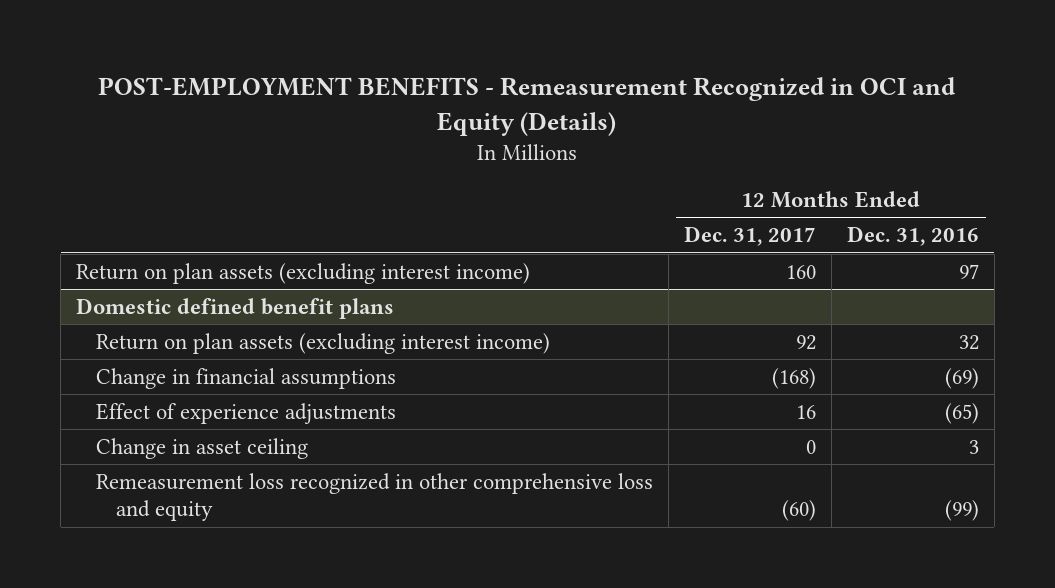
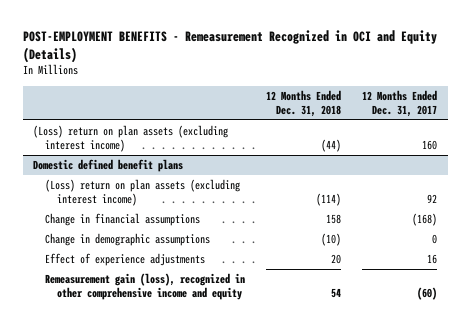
[846,226,979,247] Dec. 31, 2016 -> none
none -> [266,89,342,118] 12 Months Ended Dec. 31, 2018
[76,262,531,284] Return on plan assets (excluding interest income) -> [33,124,229,152] (Loss) return on plan assets (excluding interest income)
[96,332,551,354] Return on plan assets (excluding interest income) -> [45,178,241,206] (Loss) return on plan assets (excluding interest income)
none -> [45,232,211,246] Change in demographic assumptions
[96,437,309,459] Change in asset ceiling -> none
[96,472,654,522] Remeasurement loss recognized in other comprehensive loss and equity -> [45,272,246,300] Remeasurement gain (loss), recognized in other comprehensive income and equity

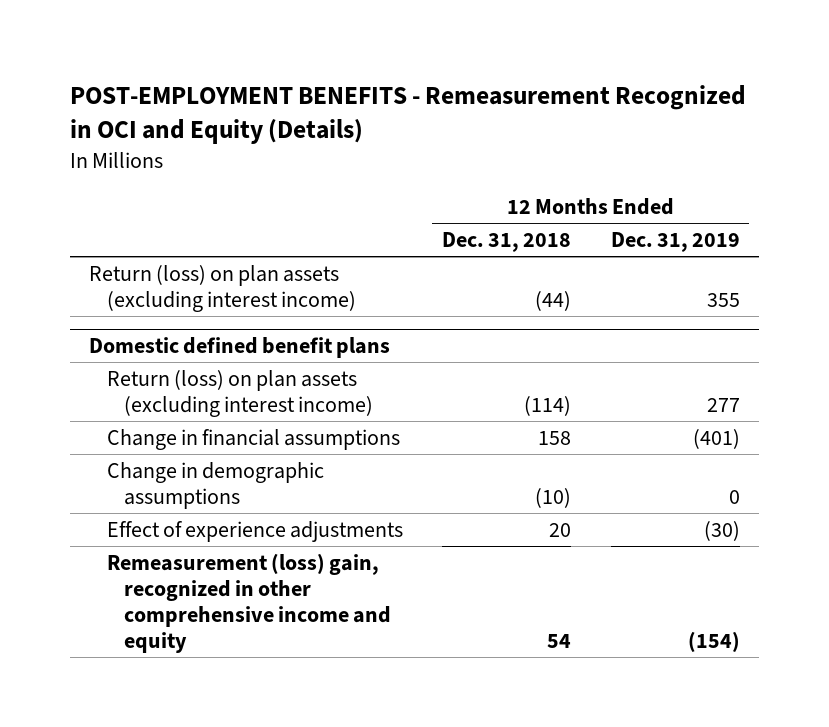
[362,89,438,118] 12 Months Ended Dec. 31, 2017 -> none
none -> [610,231,740,252] Dec. 31, 2019
[33,124,229,152] (Loss) return on plan assets (excluding interest income) -> [89,264,356,312] Return (loss) on plan assets (excluding interest income)
[45,178,241,206] (Loss) return on plan assets (excluding interest income) -> [106,369,374,417] Return (loss) on plan assets (excluding interest income)
[45,272,246,300] Remeasurement gain (loss), recognized in other comprehensive income and equity -> [106,552,392,654] Remeasurement (loss) gain, recognized in other comprehensive income and equity

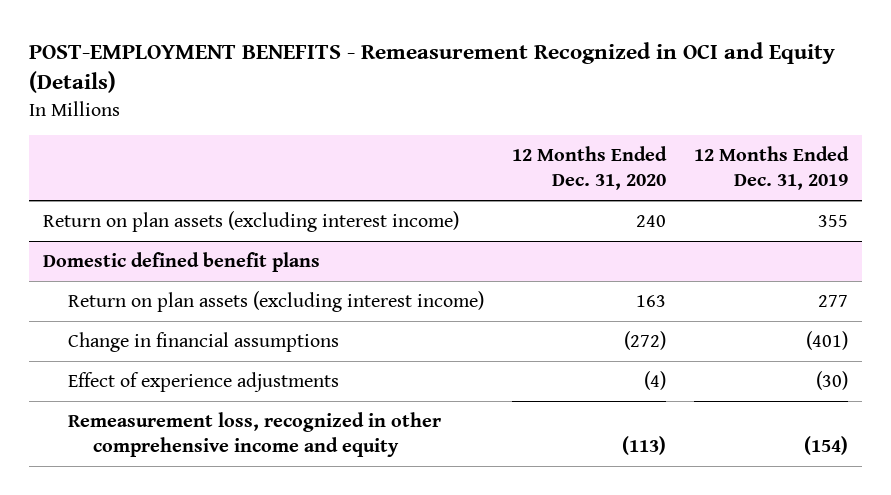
[442,231,572,252] Dec. 31, 2018 -> none
none -> [512,146,668,191] 12 Months Ended Dec. 31, 2020
[89,264,356,312] Return (loss) on plan assets (excluding interest income) -> [42,211,459,233] Return on plan assets (excluding interest income)
[106,369,374,417] Return (loss) on plan assets (excluding interest income) -> [67,291,484,313] Return on plan assets (excluding interest income)
[106,461,324,509] Change in demographic assumptions -> none
[106,552,392,654] Remeasurement (loss) gain, recognized in other comprehensive income and equity -> [67,412,441,457] Remeasurement loss, recognized in other comprehensive income and equity

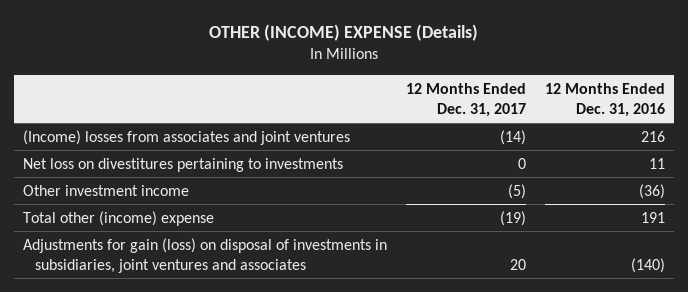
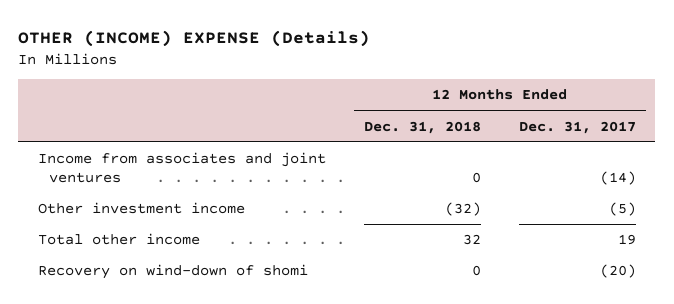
[544,82,665,117] 12 Months Ended Dec. 31, 2016 -> none
none -> [363,120,481,134] Dec. 31, 2018
[23,157,344,172] Net loss on divestitures pertaining to investments -> none
[23,129,351,145] (Income) losses from associates and joint ventures -> [37,152,326,184] Income from associates and joint ventures
[23,237,388,273] Adjustments for gain (loss) on disposal of investments in subsidiaries, joint ventures and associates -> none
[23,210,215,226] Total other (income) expense -> [37,233,200,246] Total other income
[499,210,526,226] (19) -> [618,234,637,246] 19
none -> [37,264,308,280] Recovery on wind-down of shomi

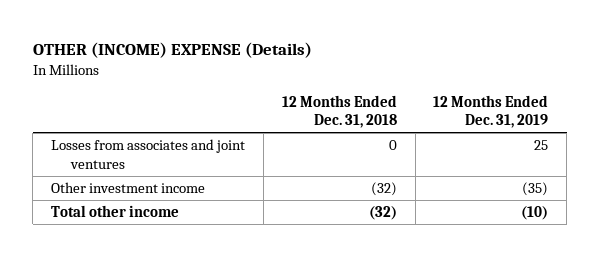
[519,120,637,134] Dec. 31, 2017 -> none
none -> [433,94,549,129] 12 Months Ended Dec. 31, 2019
[37,152,326,184] Income from associates and joint ventures -> [51,139,246,169] Losses from associates and joint ventures
[37,264,308,280] Recovery on wind-down of shomi -> none
[462,234,481,246] 32 -> [368,206,397,221] (32)

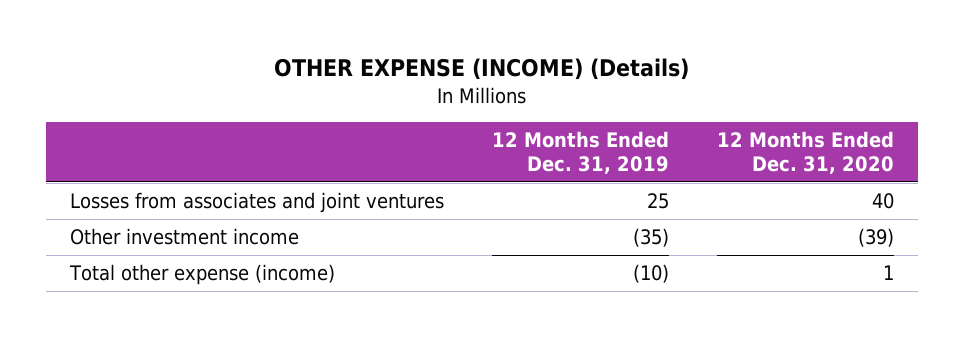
[32,42,312,59] OTHER (INCOME) EXPENSE (Details) -> [273,58,689,81] OTHER EXPENSE (INCOME) (Details)
[281,94,397,129] 12 Months Ended Dec. 31, 2018 -> none
none -> [716,131,894,175] 12 Months Ended Dec. 31, 2020
[51,205,180,218] Total other income -> [68,264,335,286] Total other expense (income)

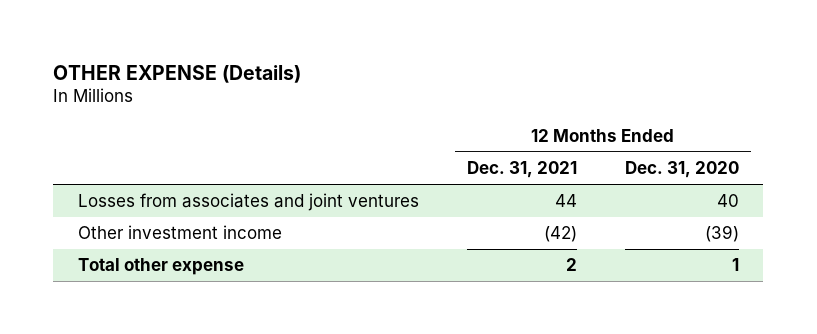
[273,58,689,81] OTHER EXPENSE (INCOME) (Details) -> [53,64,302,83] OTHER EXPENSE (Details)
[491,131,669,175] 12 Months Ended Dec. 31, 2019 -> none
none -> [466,161,577,179] Dec. 31, 2021
[68,264,335,286] Total other expense (income) -> [77,258,244,276] Total other expense

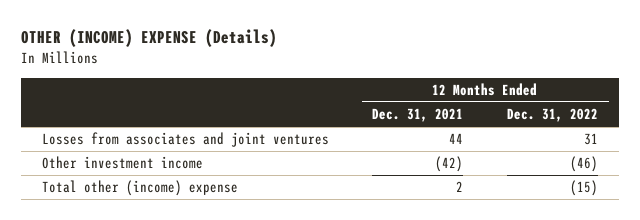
[53,64,302,83] OTHER EXPENSE (Details) -> [20,29,277,48] OTHER (INCOME) EXPENSE (Details)
[625,161,740,179] Dec. 31, 2020 -> none
none -> [506,108,598,123] Dec. 31, 2022
[77,258,244,276] Total other expense -> [42,180,239,197] Total other (income) expense

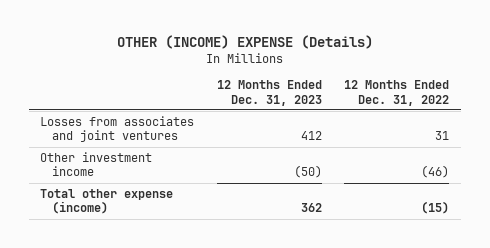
[372,108,464,123] Dec. 31, 2021 -> none
none -> [216,80,322,106] 12 Months Ended Dec. 31, 2023
[42,180,239,197] Total other (income) expense -> [40,188,174,215] Total other expense (income)

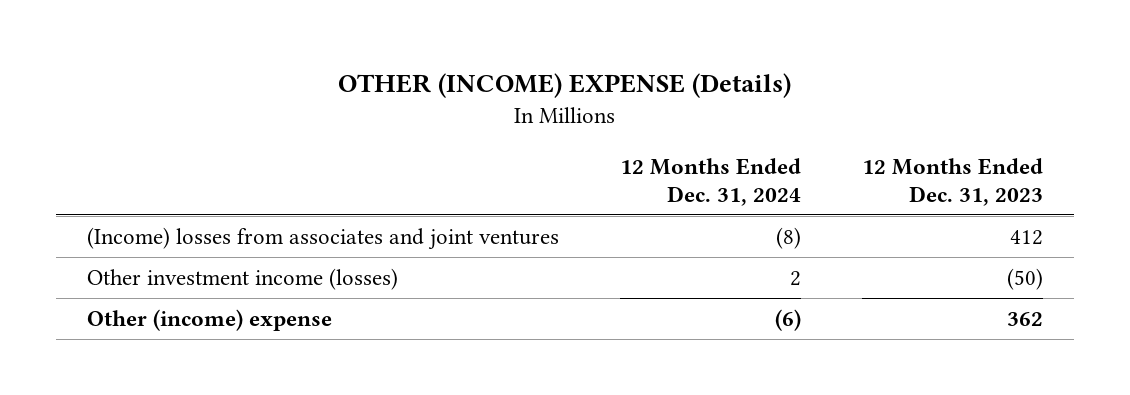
[344,80,450,106] 12 Months Ended Dec. 31, 2022 -> none
none -> [619,157,801,207] 12 Months Ended Dec. 31, 2024
[40,115,195,143] Losses from associates and joint ventures -> [86,226,559,250] (Income) losses from associates and joint ventures
[40,151,153,177] Other investment income -> [86,267,398,290] Other investment income (losses)
[40,188,174,215] Total other expense (income) -> [86,308,332,331] Other (income) expense

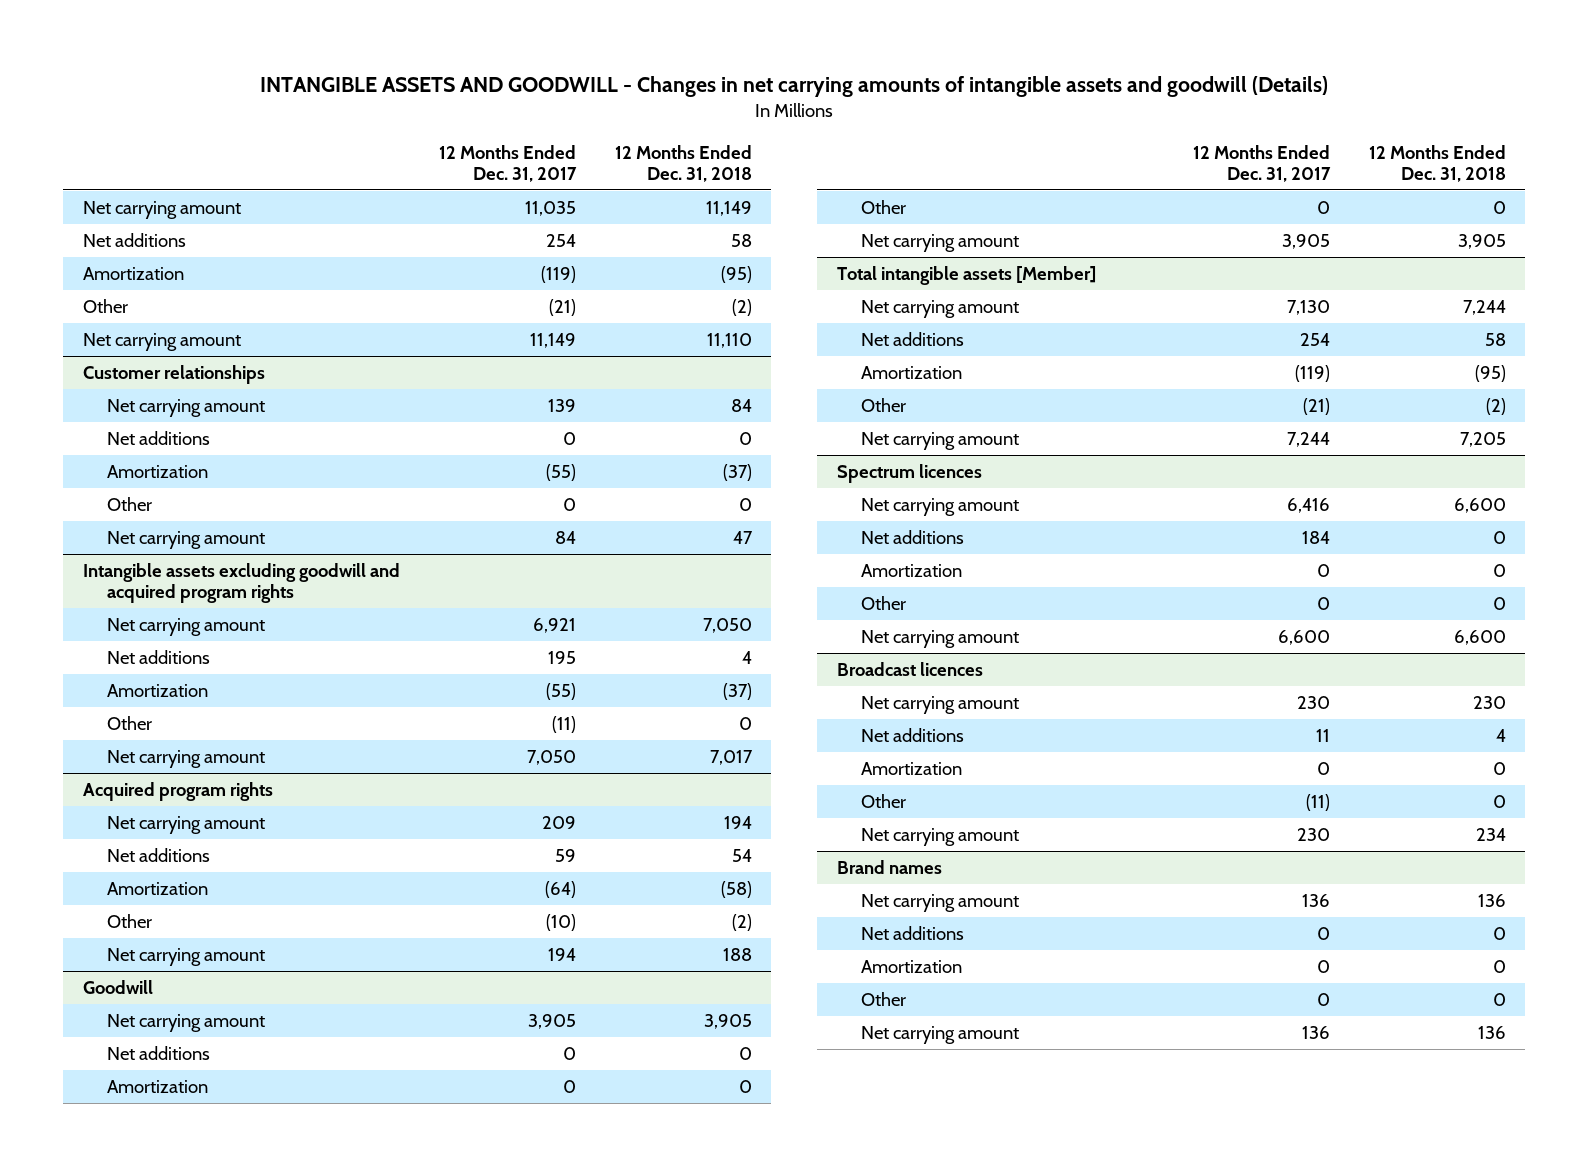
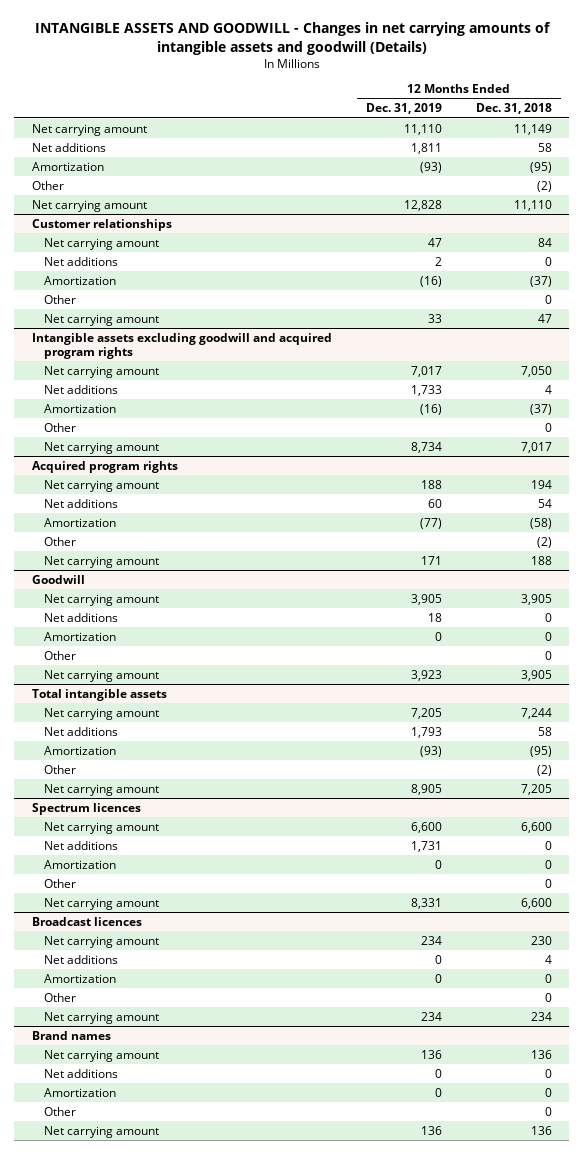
[438,144,577,182] 12 Months Ended Dec. 31, 2017 -> none
none -> [365,103,442,115] Dec. 31, 2019
[836,265,1096,285] Total intangible assets [Member] -> [31,688,167,701] Total intangible assets

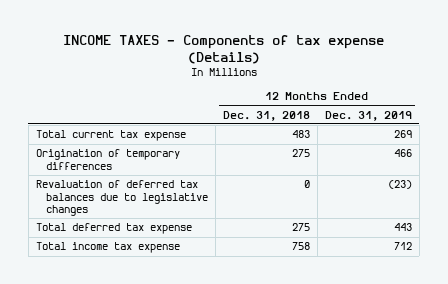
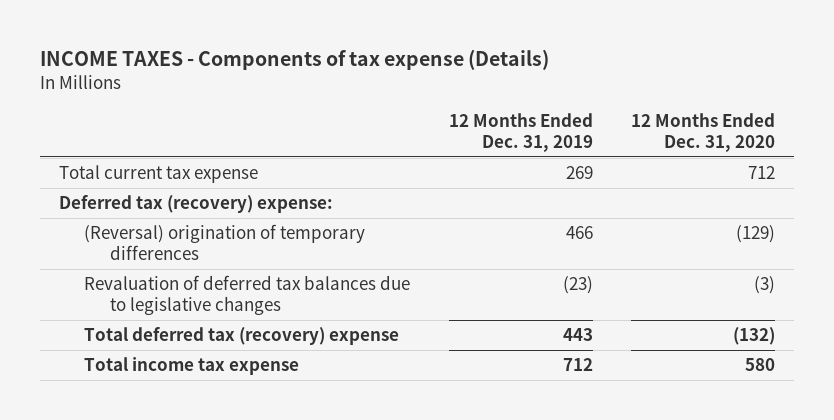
[222,110,310,121] Dec. 31, 2018 -> none
none -> [631,113,776,153] 12 Months Ended Dec. 31, 2020
none -> [59,195,334,214] Deferred tax (recovery) expense:
[35,149,180,170] Origination of temporary differences -> [84,224,366,261] (Reversal) origination of temporary differences
[35,223,192,235] Total deferred tax expense -> [84,327,400,346] Total deferred tax (recovery) expense

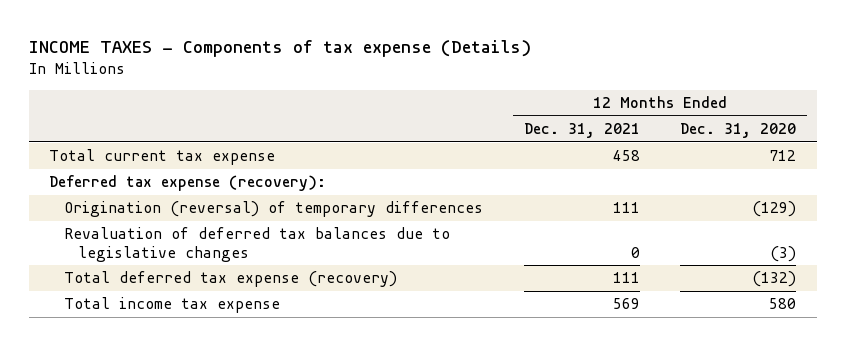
[448,113,593,153] 12 Months Ended Dec. 31, 2019 -> none
none -> [523,123,640,139] Dec. 31, 2021
[59,195,334,214] Deferred tax (recovery) expense: -> [49,175,327,192] Deferred tax expense (recovery):
[84,224,366,261] (Reversal) origination of temporary differences -> [63,201,483,218] Origination (reversal) of temporary differences
[84,327,400,346] Total deferred tax (recovery) expense -> [63,271,397,288] Total deferred tax expense (recovery)

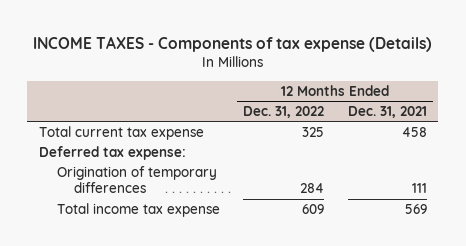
[680,123,797,139] Dec. 31, 2020 -> none
none -> [243,106,325,119] Dec. 31, 2022
[63,227,450,262] Revaluation of deferred tax balances due to legislative changes -> none
[63,271,397,288] Total deferred tax expense (recovery) -> none
[49,175,327,192] Deferred tax expense (recovery): -> [39,146,187,161] Deferred tax expense:
[63,201,483,218] Origination (reversal) of temporary differences -> [56,166,217,194] Origination of temporary differences

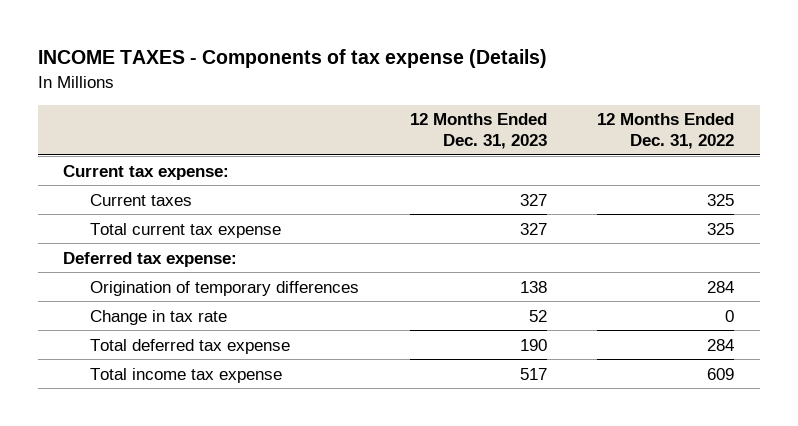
[347,106,427,119] Dec. 31, 2021 -> none
none -> [409,113,547,150] 12 Months Ended Dec. 31, 2023
none -> [63,164,230,180] Current tax expense:
none -> [90,193,193,206] Current taxes
none -> [90,309,228,325] Change in tax rate
none -> [90,338,291,354] Total deferred tax expense

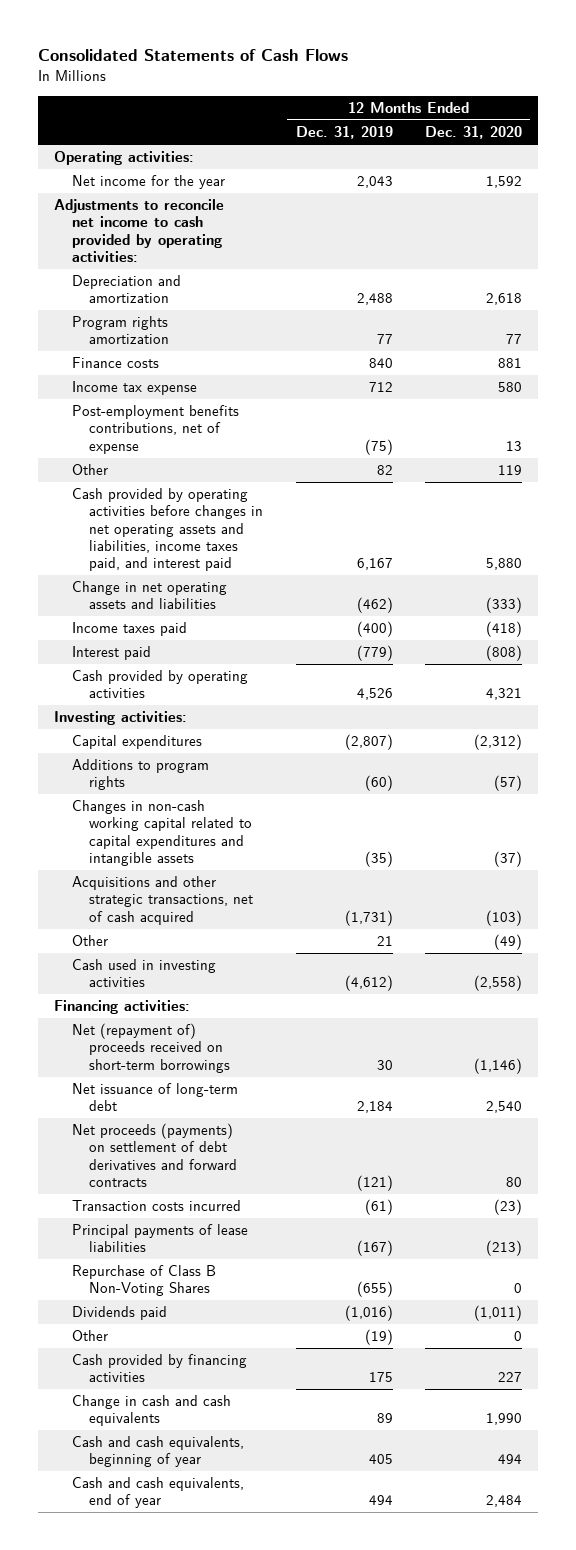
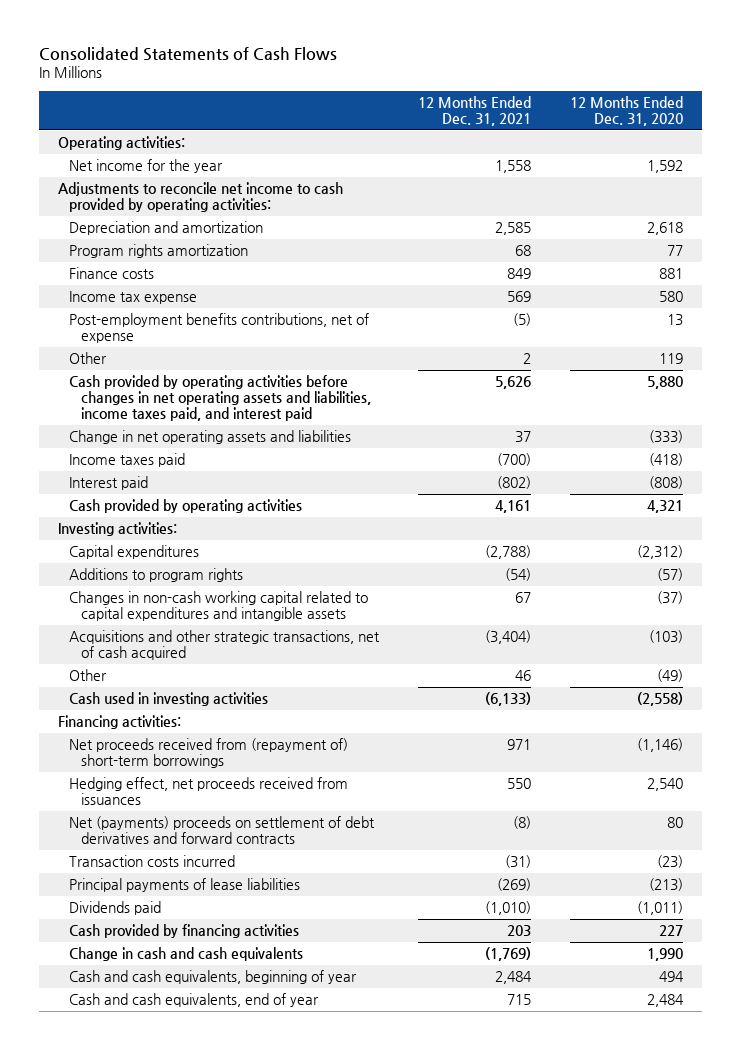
[295,126,393,140] Dec. 31, 2019 -> none
none -> [418,95,532,126] 12 Months Ended Dec. 31, 2021
[71,1023,230,1073] Net (repayment of) proceeds received on short-term borrowings -> [69,738,349,769] Net proceeds received from (repayment of) short-term borrowings
[71,1083,238,1112] Net issuance of long-term debt -> [69,777,349,806] Hedging effect, net proceeds received from issuances
[71,1123,237,1187] Net proceeds (payments) on settlement of debt derivatives and forward contracts -> [69,816,376,845] Net (payments) proceeds on settlement of debt derivatives and forward contracts
[71,1265,216,1297] Repurchase of Class B Non-Voting Shares -> none
[71,1330,108,1342] Other -> none

